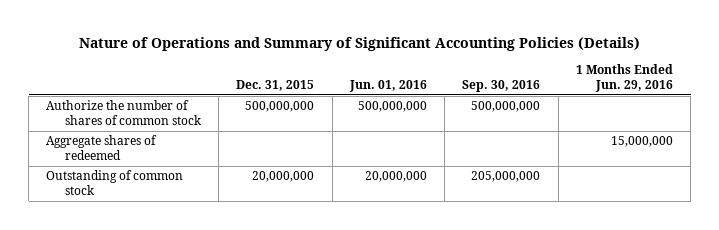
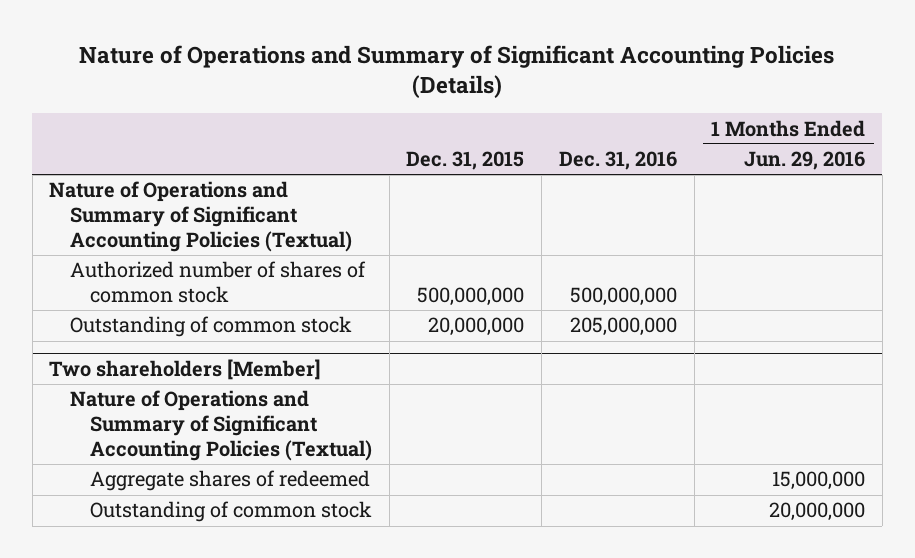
[348,80,427,93] Jun. 01, 2016 -> none
[462,80,541,93] Sep. 30, 2016 -> none
none -> [558,151,677,171] Dec. 31, 2016
[46,135,158,161] Aggregate shares of redeemed -> none
none -> [49,181,352,253] Nature of Operations and Summary of Significant Accounting Policies (Textual)
[46,100,202,126] Authorize the number of shares of common stock -> [69,261,366,304] Authorized number of shares of common stock
none -> [49,358,322,380] Two shareholders [Member]
none -> [69,390,373,462] Nature of Operations and Summary of Significant Accounting Policies (Textual)
none -> [90,470,371,492] Aggregate shares of redeemed
none -> [90,501,373,523] Outstanding of common stock

